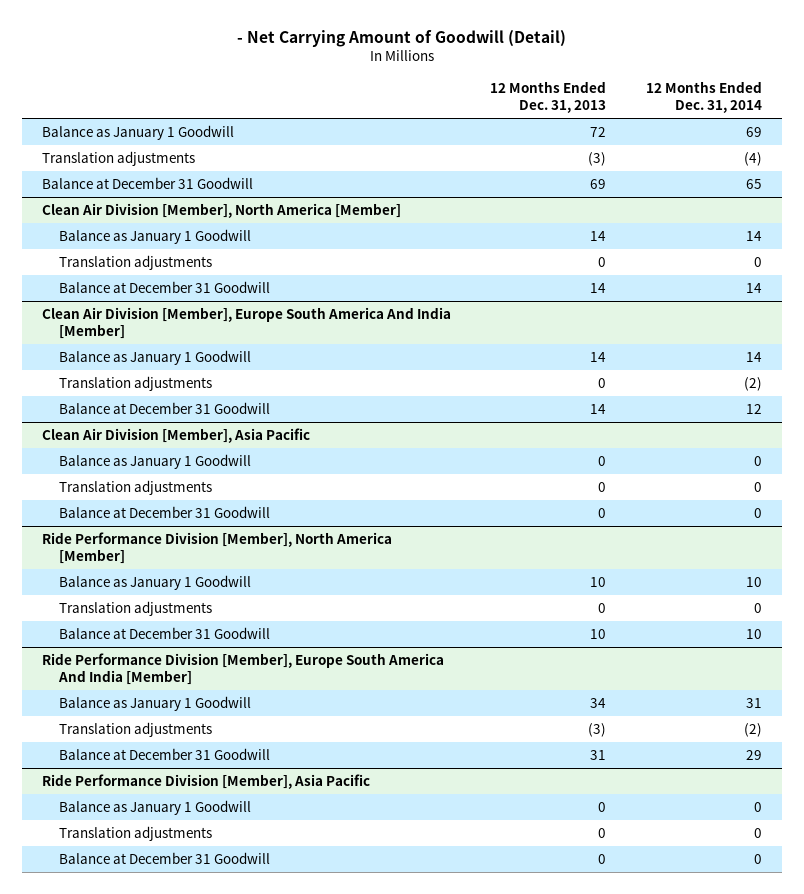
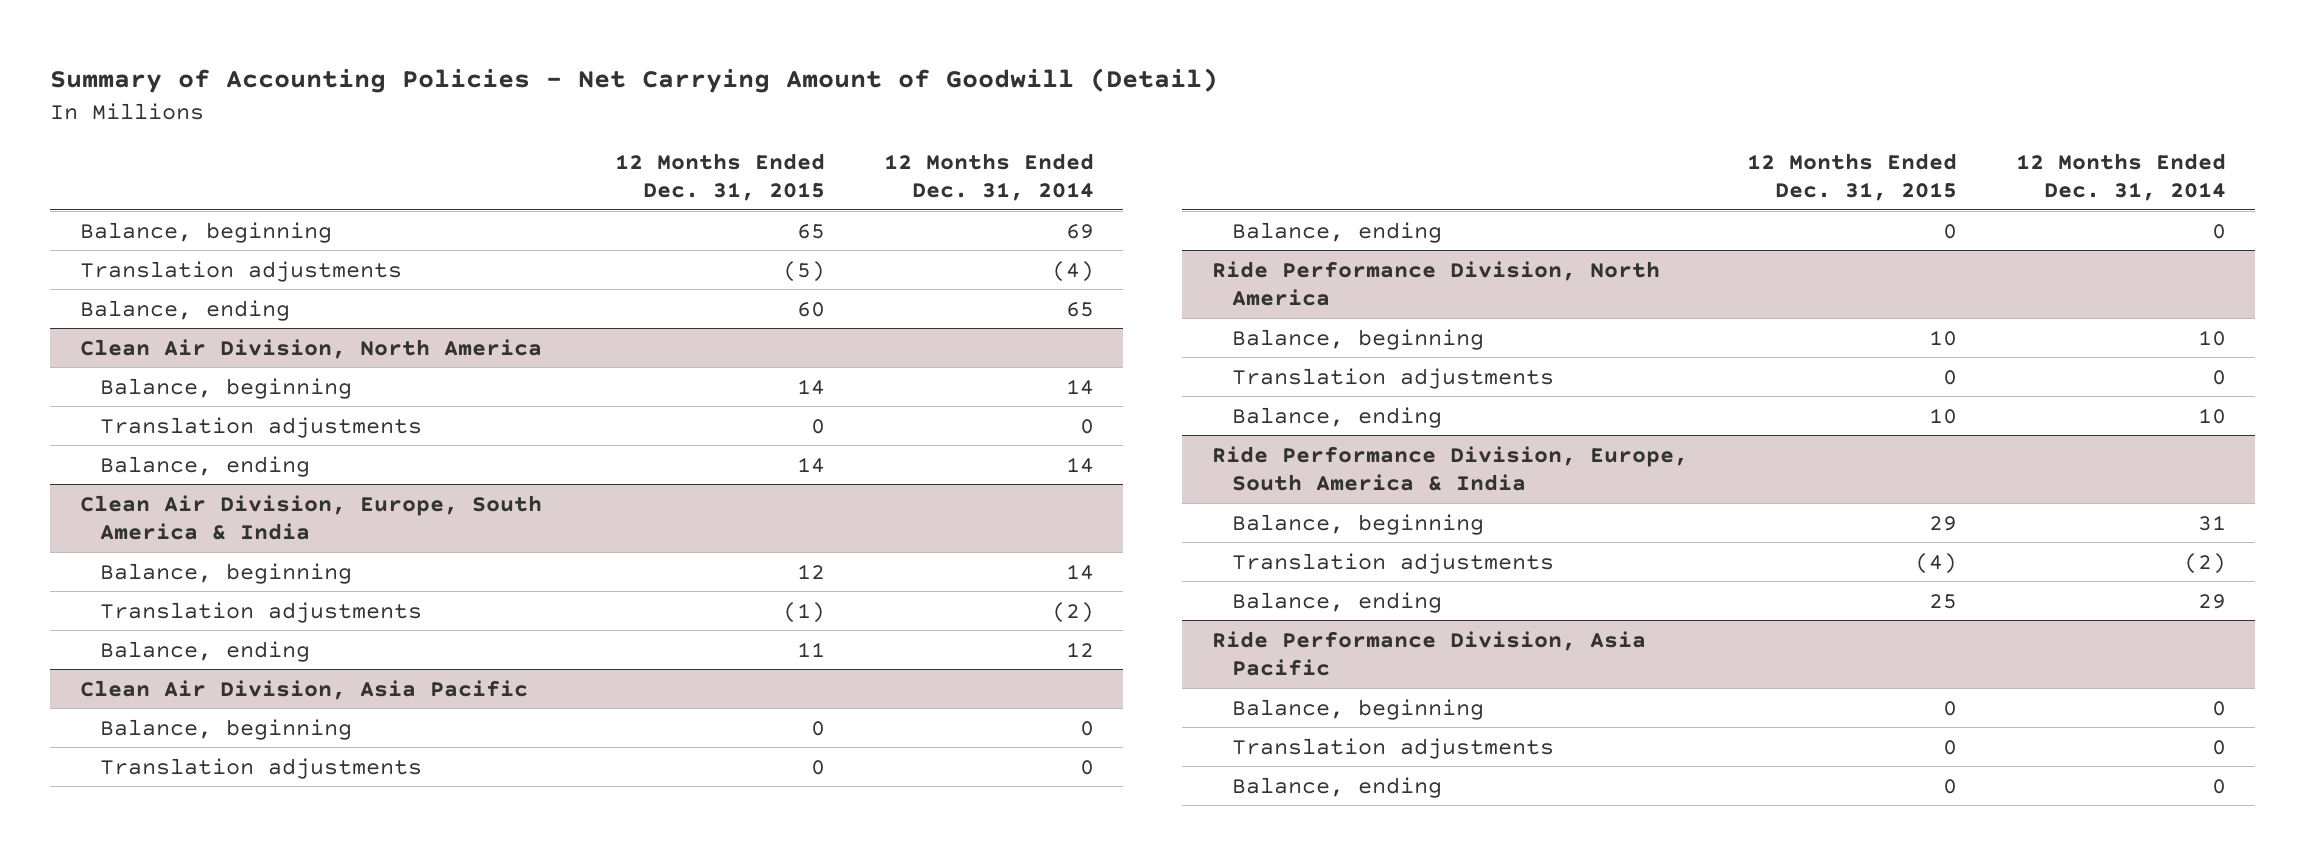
[236,30,566,48] - Net Carrying Amount of Goodwill (Detail) -> [50,67,1219,93] Summary of Accounting Policies - Net Carrying Amount of Goodwill (Detail)
[490,80,607,114] 12 Months Ended Dec. 31, 2013 -> none
none -> [614,152,825,202] 12 Months Ended Dec. 31, 2015
[41,124,234,140] Balance as January 1 Goodwill -> [79,221,332,243] Balance, beginning
[41,176,253,189] Balance at December 31 Goodwill -> [79,299,290,321] Balance, ending
[41,202,401,218] Clean Air Division [Member], North America [Member] -> [79,338,542,359] Clean Air Division, North America
[59,228,252,244] Balance as January 1 Goodwill -> [100,377,353,399] Balance, beginning
[59,280,271,293] Balance at December 31 Goodwill -> [100,455,311,477] Balance, ending
[41,306,451,340] Clean Air Division [Member], Europe South America And India [Member] -> [79,494,542,541] Clean Air Division, Europe, South America & India
[59,349,252,365] Balance as January 1 Goodwill -> [100,562,353,584] Balance, beginning
[59,401,271,414] Balance at December 31 Goodwill -> [100,640,311,662] Balance, ending
[41,427,310,443] Clean Air Division [Member], Asia Pacific -> [79,679,528,700] Clean Air Division, Asia Pacific
[59,453,252,469] Balance as January 1 Goodwill -> [100,718,353,740] Balance, beginning
[59,505,271,518] Balance at December 31 Goodwill -> [1232,221,1443,243] Balance, ending
[41,531,392,565] Ride Performance Division [Member], North America [Member] -> [1211,260,1660,307] Ride Performance Division, North America
[59,574,252,590] Balance as January 1 Goodwill -> [1232,328,1485,350] Balance, beginning
[59,626,271,639] Balance at December 31 Goodwill -> [1232,406,1443,428] Balance, ending
[41,652,444,686] Ride Performance Division [Member], Europe South America And India [Member] -> [1211,445,1688,492] Ride Performance Division, Europe, South America & India
[59,695,252,711] Balance as January 1 Goodwill -> [1232,513,1485,535] Balance, beginning
[59,747,271,760] Balance at December 31 Goodwill -> [1232,591,1443,613] Balance, ending
[41,773,370,789] Ride Performance Division [Member], Asia Pacific -> [1211,630,1646,677] Ride Performance Division, Asia Pacific
[59,799,252,815] Balance as January 1 Goodwill -> [1232,698,1485,720] Balance, beginning
[59,851,271,864] Balance at December 31 Goodwill -> [1232,776,1443,798] Balance, ending

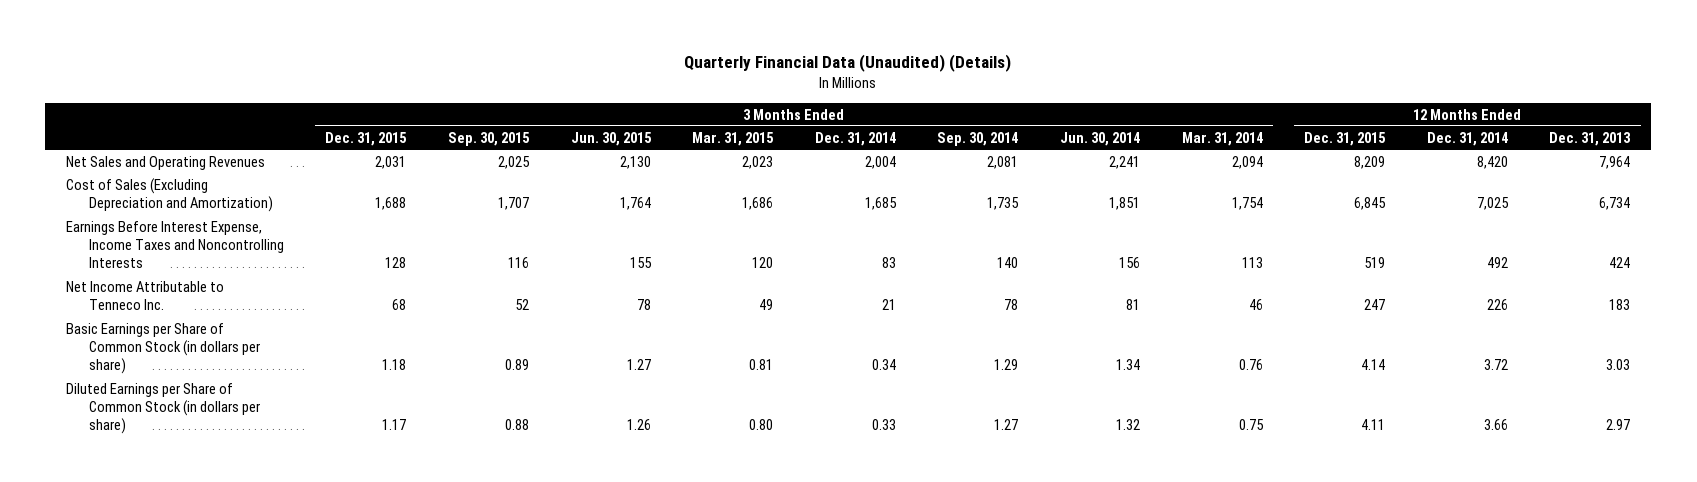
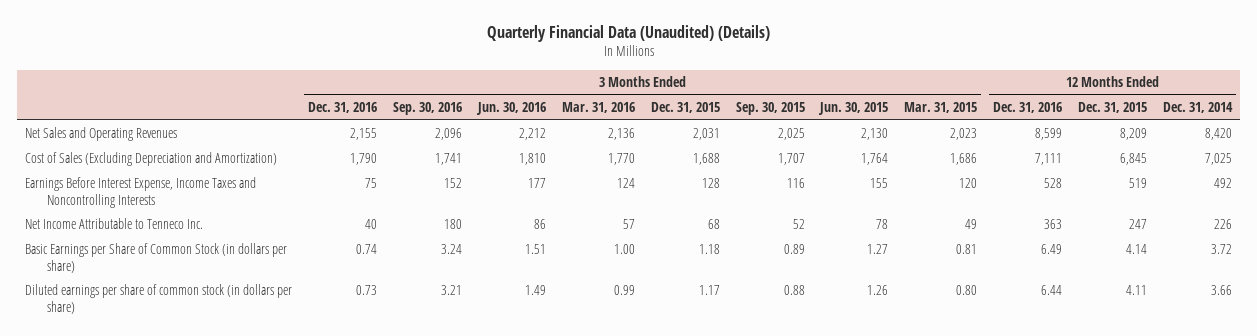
[814,131,896,146] Dec. 31, 2014 -> none
[937,131,1019,146] Sep. 30, 2014 -> none
[1060,131,1141,146] Jun. 30, 2014 -> none
[1181,131,1263,146] Mar. 31, 2014 -> none
[1549,131,1632,146] Dec. 31, 2013 -> none
none -> [308,101,378,113] Dec. 31, 2016
none -> [393,101,463,115] Sep. 30, 2016
none -> [475,101,546,115] Jun. 30, 2016
none -> [561,101,635,113] Mar. 31, 2016
none -> [993,101,1063,113] Dec. 31, 2016
[66,382,260,435] Diluted Earnings per Share of Common Stock (in dollars per share) -> [25,284,293,314] Diluted earnings per share of common stock (in dollars per share)

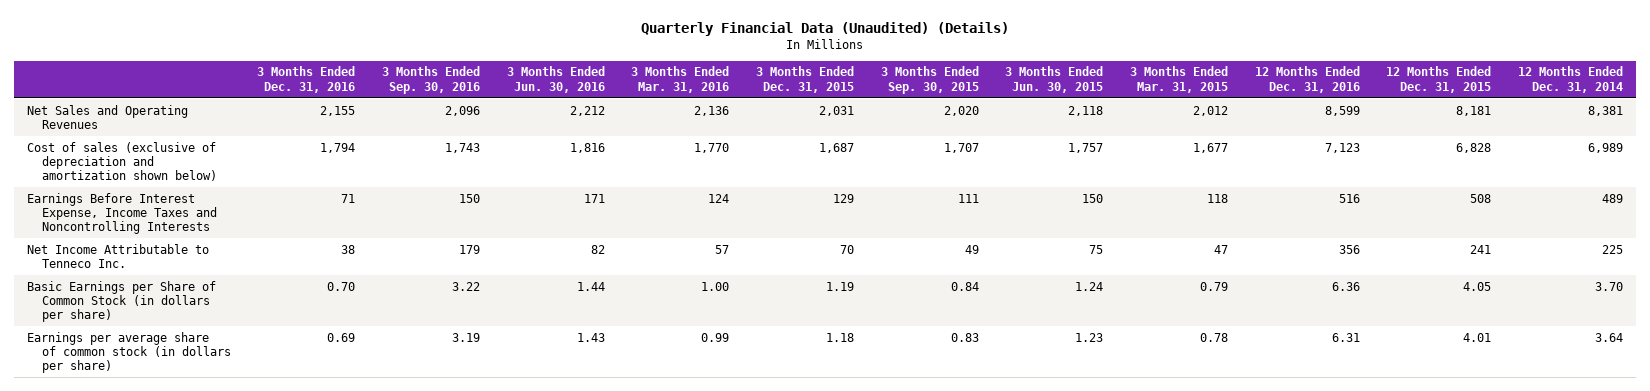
[777,128,805,141] 2,025 -> [943,105,979,116] 2,020
[861,128,889,141] 2,130 -> [1068,105,1104,116] 2,118
[950,128,978,141] 2,023 -> [1192,105,1228,116] 2,012
[1120,128,1148,141] 8,209 -> [1456,105,1492,116] 8,181
[1204,128,1232,141] 8,420 -> [1587,105,1623,116] 8,381
[25,152,278,167] Cost of Sales (Excluding Depreciation and Amortization) -> [27,141,217,182] Cost of sales (exclusive of depreciation and amortization shown below)
[350,153,378,166] 1,790 -> [320,142,356,153] 1,794
[435,153,463,166] 1,741 -> [444,142,480,153] 1,743
[518,153,546,166] 1,810 -> [569,142,605,153] 1,816
[692,153,720,166] 1,688 -> [818,142,854,153] 1,687
[861,153,889,166] 1,764 -> [1068,142,1104,153] 1,757
[950,153,978,166] 1,686 -> [1192,142,1228,153] 1,677
[1035,153,1063,166] 7,111 -> [1324,142,1360,153] 7,123
[1120,153,1148,166] 6,845 -> [1456,142,1492,153] 6,828
[1204,153,1232,166] 7,025 -> [1587,142,1623,153] 6,989
[365,178,378,189] 75 -> [341,193,356,203] 71
[444,178,463,189] 152 -> [458,193,480,203] 150
[527,178,546,189] 177 -> [583,193,605,203] 171
[701,178,720,189] 128 -> [832,193,854,203] 129
[786,178,805,189] 116 -> [957,193,979,203] 111
[870,178,889,189] 155 -> [1082,193,1104,203] 150
[959,178,978,189] 120 -> [1206,193,1228,203] 118
[1044,178,1063,189] 528 -> [1338,193,1360,203] 516
[1129,178,1148,189] 519 -> [1470,193,1492,203] 508
[1213,178,1232,189] 492 -> [1601,193,1623,203] 489
[365,219,378,230] 40 -> [341,244,356,254] 38
[444,219,463,230] 180 -> [458,244,480,254] 179
[533,219,546,230] 86 -> [590,244,605,254] 82
[707,219,720,230] 68 -> [839,244,854,254] 70
[792,219,805,230] 52 -> [964,244,979,254] 49
[876,219,889,230] 78 -> [1089,244,1104,254] 75
[965,219,978,230] 49 -> [1213,244,1228,254] 47
[1044,219,1063,230] 363 -> [1338,244,1360,254] 356
[1129,219,1148,230] 247 -> [1470,244,1492,254] 241
[1213,219,1232,230] 226 -> [1601,244,1623,254] 225
[356,244,378,255] 0.74 -> [327,281,356,291] 0.70
[441,244,463,255] 3.24 -> [451,281,480,291] 3.22
[524,244,546,255] 1.51 -> [576,281,605,291] 1.44
[698,244,720,255] 1.18 -> [825,281,854,291] 1.19
[783,244,805,255] 0.89 -> [950,281,979,291] 0.84
[867,244,889,255] 1.27 -> [1075,281,1104,291] 1.24
[956,244,978,255] 0.81 -> [1199,281,1228,291] 0.79
[1041,244,1063,255] 6.49 -> [1331,281,1360,291] 6.36
[1126,244,1148,255] 4.14 -> [1463,281,1492,291] 4.05
[1210,244,1232,255] 3.72 -> [1594,281,1623,291] 3.70
[25,284,293,314] Diluted earnings per share of common stock (in dollars per share) -> [27,331,231,374] Earnings per average share of common stock (in dollars per share)
[356,285,378,296] 0.73 -> [327,332,356,342] 0.69
[441,285,463,296] 3.21 -> [451,332,480,342] 3.19
[524,285,546,296] 1.49 -> [576,332,605,342] 1.43
[698,285,720,296] 1.17 -> [825,332,854,342] 1.18
[783,285,805,296] 0.88 -> [950,332,979,342] 0.83
[867,285,889,296] 1.26 -> [1075,332,1104,342] 1.23
[956,285,978,296] 0.80 -> [1199,332,1228,342] 0.78
[1041,285,1063,296] 6.44 -> [1331,332,1360,342] 6.31
[1126,285,1148,296] 4.11 -> [1463,332,1492,342] 4.01
[1210,285,1232,296] 3.66 -> [1594,332,1623,342] 3.64

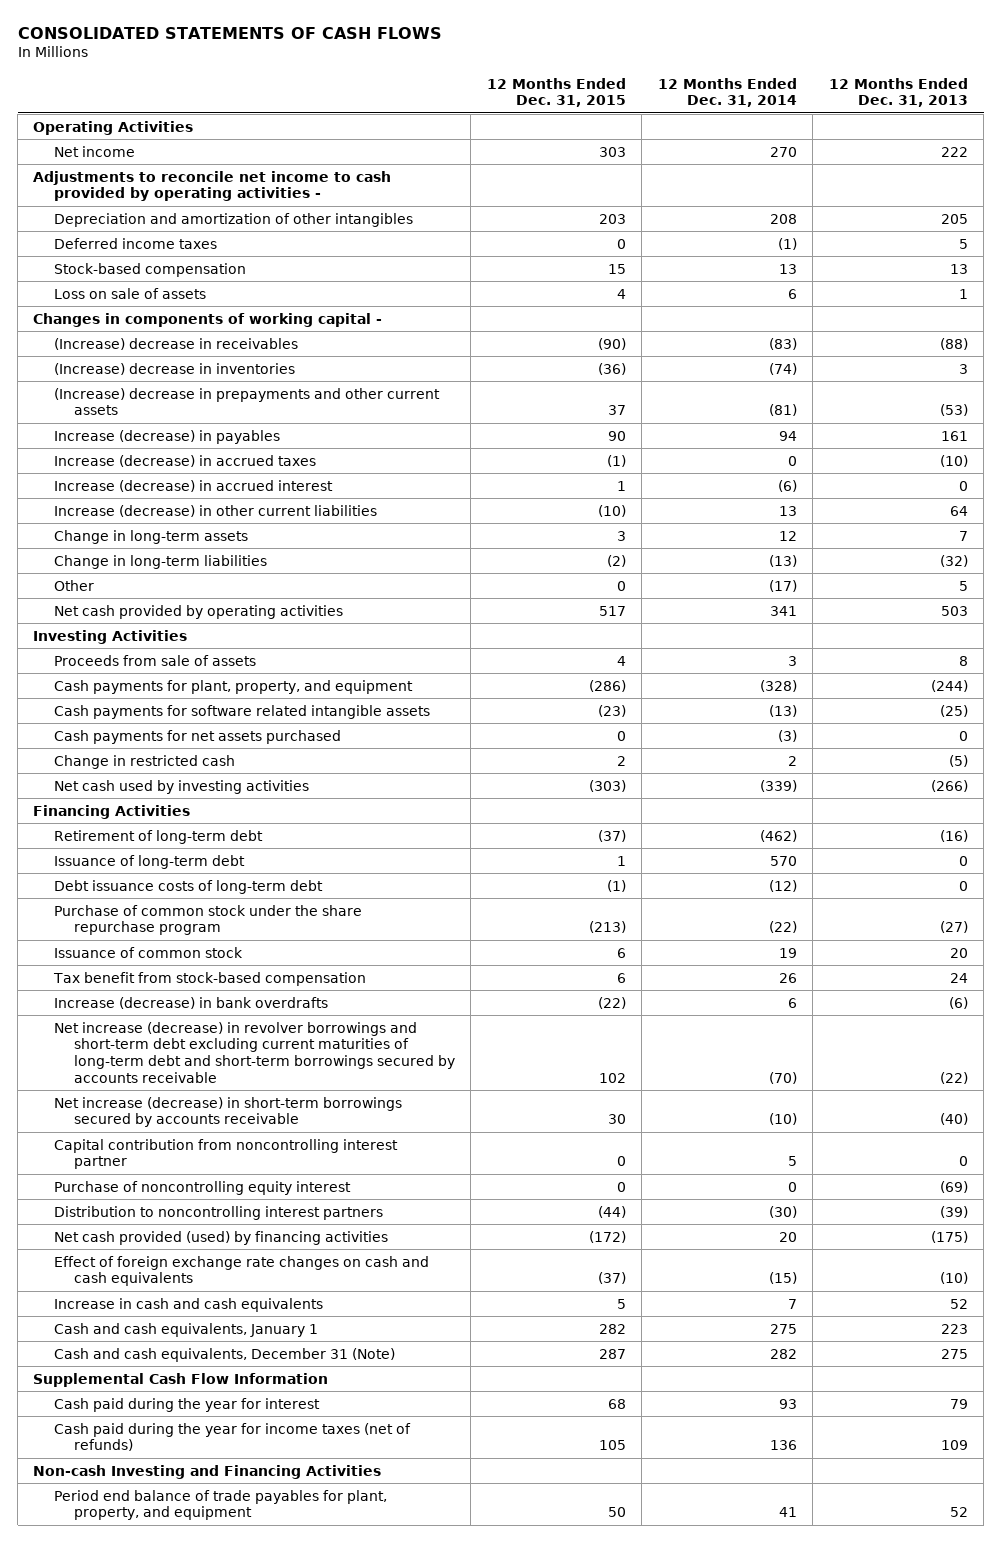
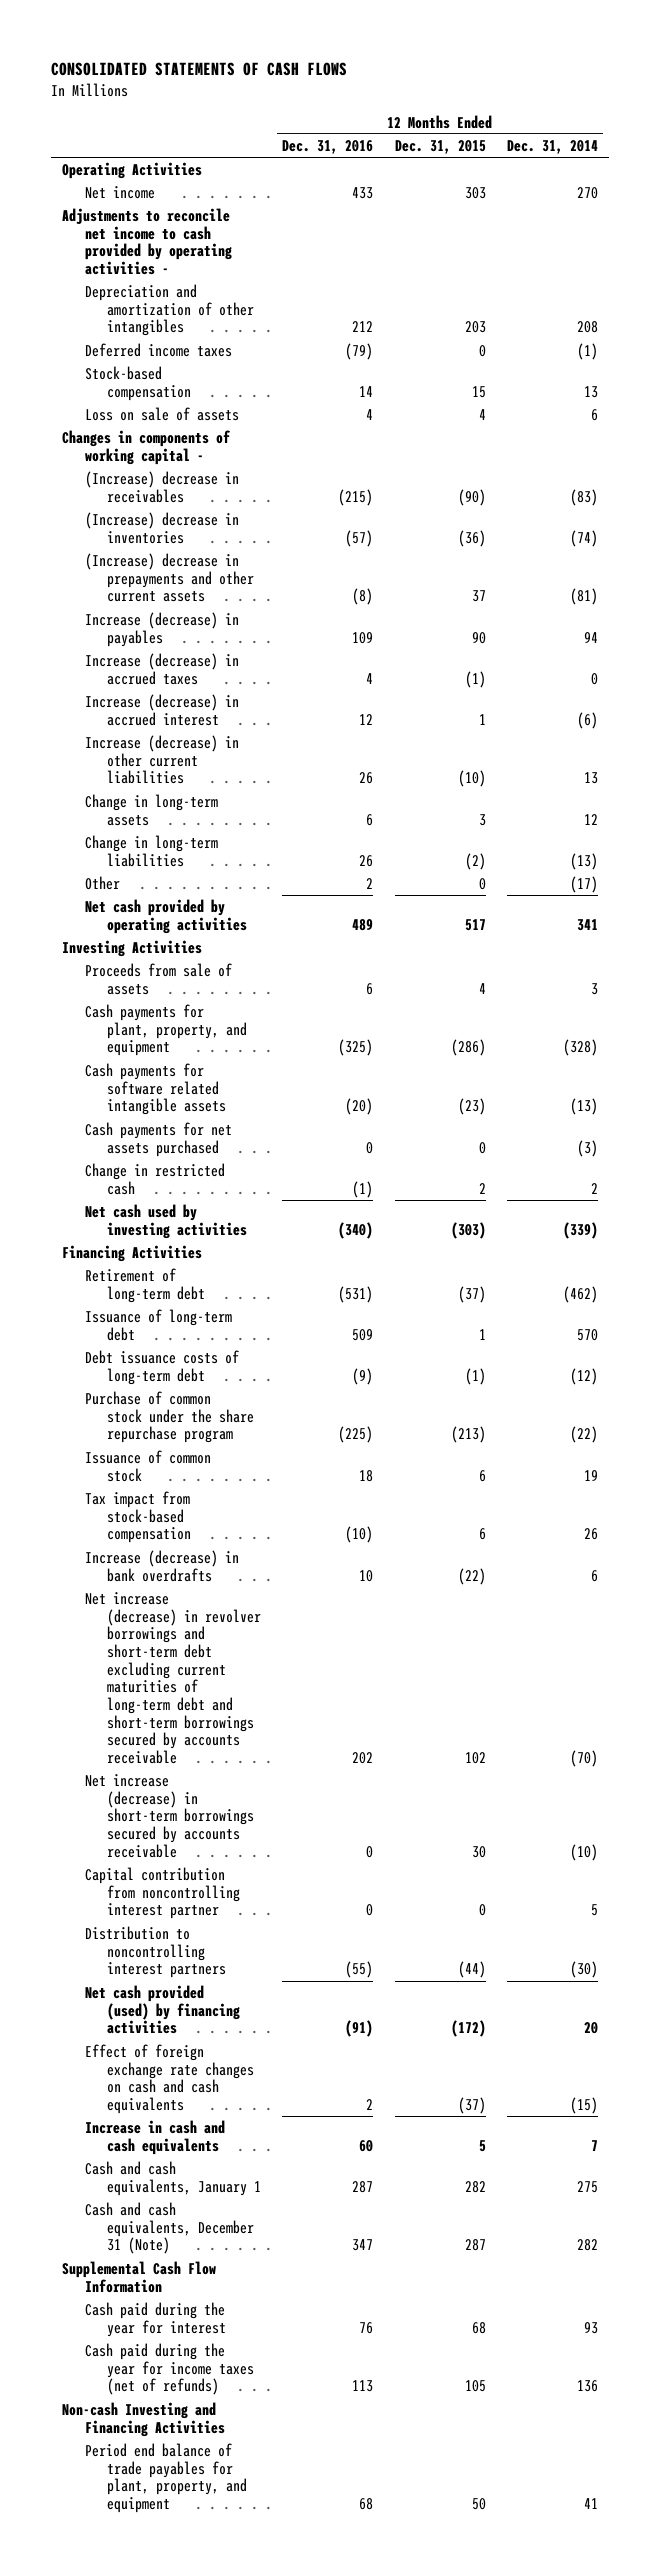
[828,77,968,108] 12 Months Ended Dec. 31, 2013 -> none
none -> [282,139,374,154] Dec. 31, 2016
[52,971,366,986] Tax benefit from stock-based compensation -> [84,1490,192,1544] Tax impact from stock-based compensation
[53,1180,351,1195] Purchase of noncontrolling equity interest -> none

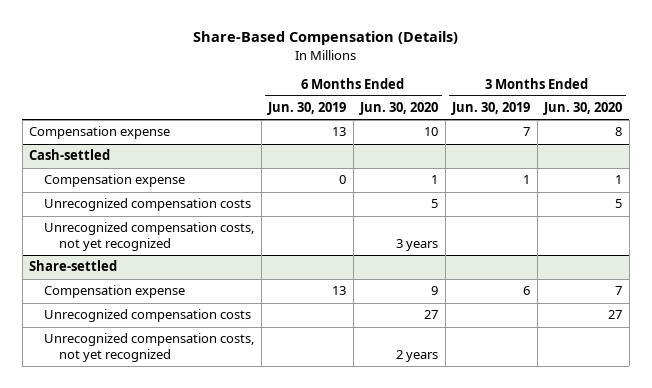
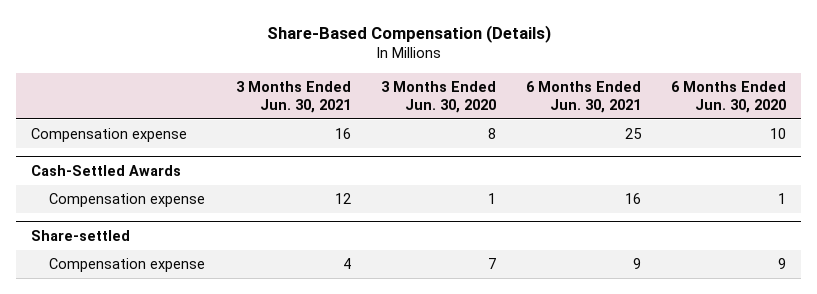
[267,102,347,116] Jun. 30, 2019 -> none
[451,102,531,116] Jun. 30, 2019 -> none
none -> [235,80,351,113] 3 Months Ended Jun. 30, 2021
none -> [525,80,641,113] 6 Months Ended Jun. 30, 2021
[29,149,111,161] Cash-settled -> [31,164,182,176] Cash-Settled Awards
[44,198,252,212] Unrecognized compensation costs -> none
[44,222,255,251] Unrecognized compensation costs, not yet recognized -> none
[44,309,252,323] Unrecognized compensation costs -> none
[44,333,255,362] Unrecognized compensation costs, not yet recognized -> none

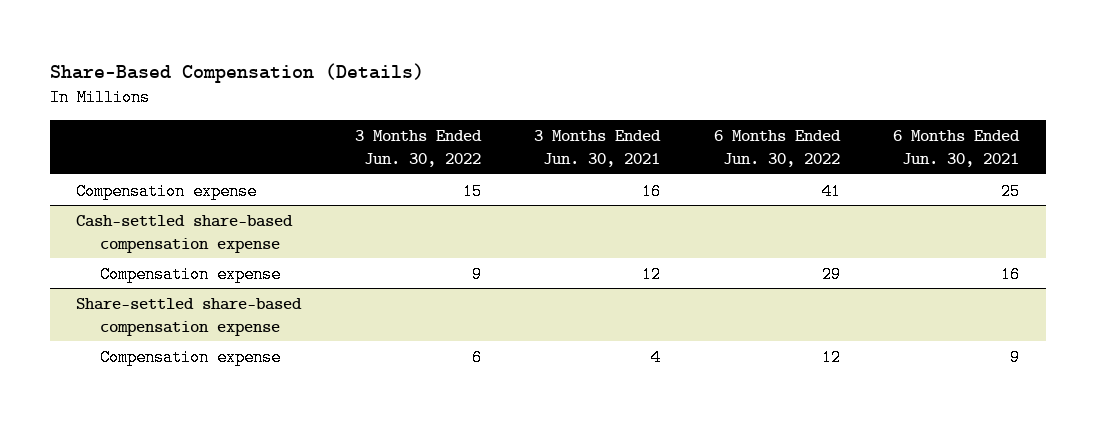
[380,80,496,113] 3 Months Ended Jun. 30, 2020 -> none
[670,80,786,113] 6 Months Ended Jun. 30, 2020 -> none
none -> [354,130,482,168] 3 Months Ended Jun. 30, 2022
none -> [713,130,841,168] 6 Months Ended Jun. 30, 2022
[31,164,182,176] Cash-Settled Awards -> [76,214,294,253] Cash-settled share-based compensation expense
[31,229,131,241] Share-settled -> none
none -> [76,297,303,336] Share-settled share-based compensation expense

